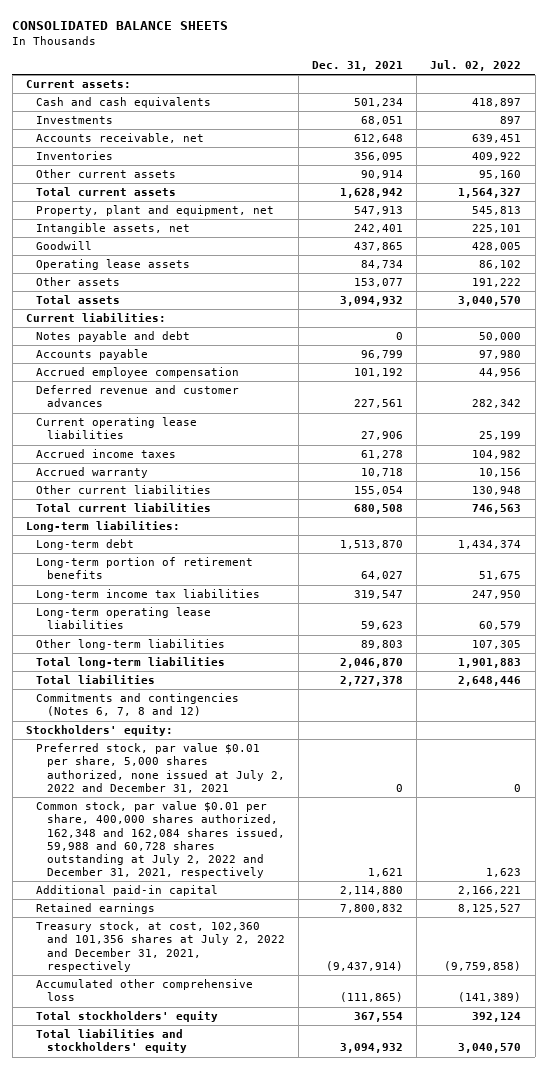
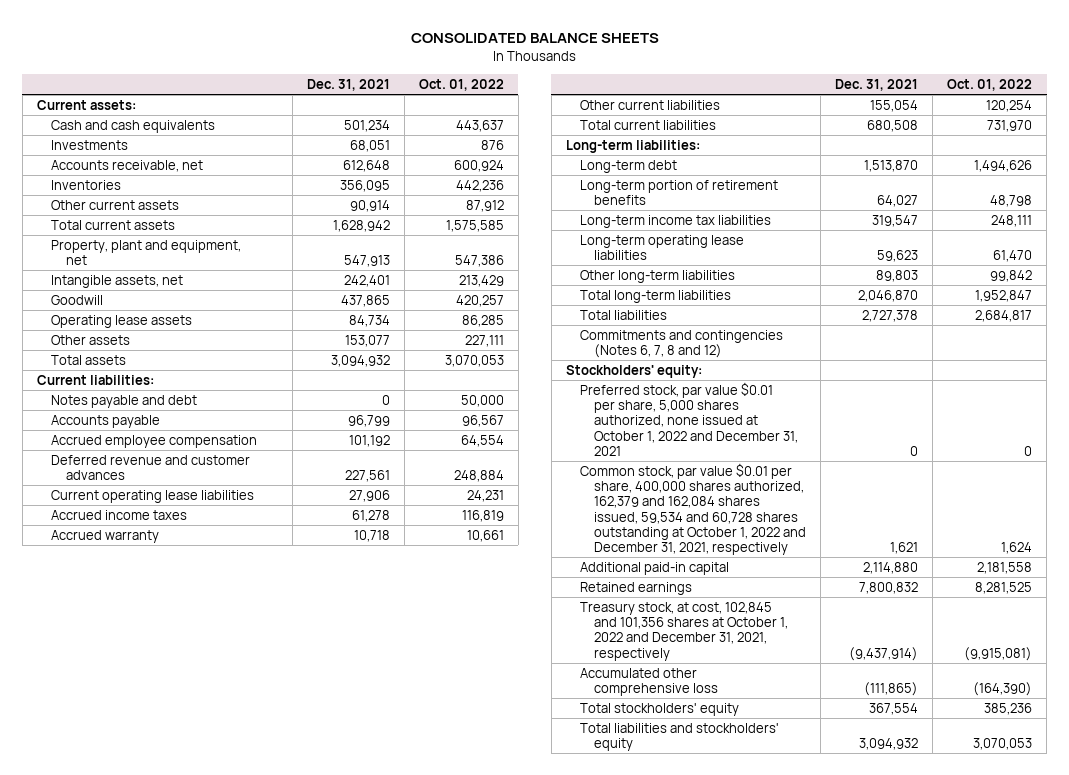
[430,60,522,72] Jul. 02, 2022 -> none
none -> [418,78,504,91] Oct. 01, 2022
[36,743,285,793] Preferred stock, par value $0.01 per share, 5,000 shares authorized, none issued at July 2, 2022 and December 31, 2021 -> [579,381,799,456] Preferred stock, par value $0.01 per share, 5,000 shares authorized, none issued at October 1, 2022 and December 31, 2021
[36,801,285,879] Common stock, par value $0.01 per share, 400,000 shares authorized, 162,348 and 162,084 shares issued, 59,988 and 60,728 shares outstanding at July 2, 2022 and December 31, 2021, respectively -> [579,462,807,556] Common stock, par value $0.01 per share, 400,000 shares authorized, 162,379 and 162,084 shares issued, 59,534 and 60,728 shares outstanding at October 1, 2022 and December 31, 2021, respectively
[36,921,285,972] Treasury stock, at cost, 102,360 and 101,356 shares at July 2, 2022 and December 31, 2021, respectively -> [579,601,789,661] Treasury stock, at cost, 102,845 and 101,356 shares at October 1, 2022 and December 31, 2021, respectively

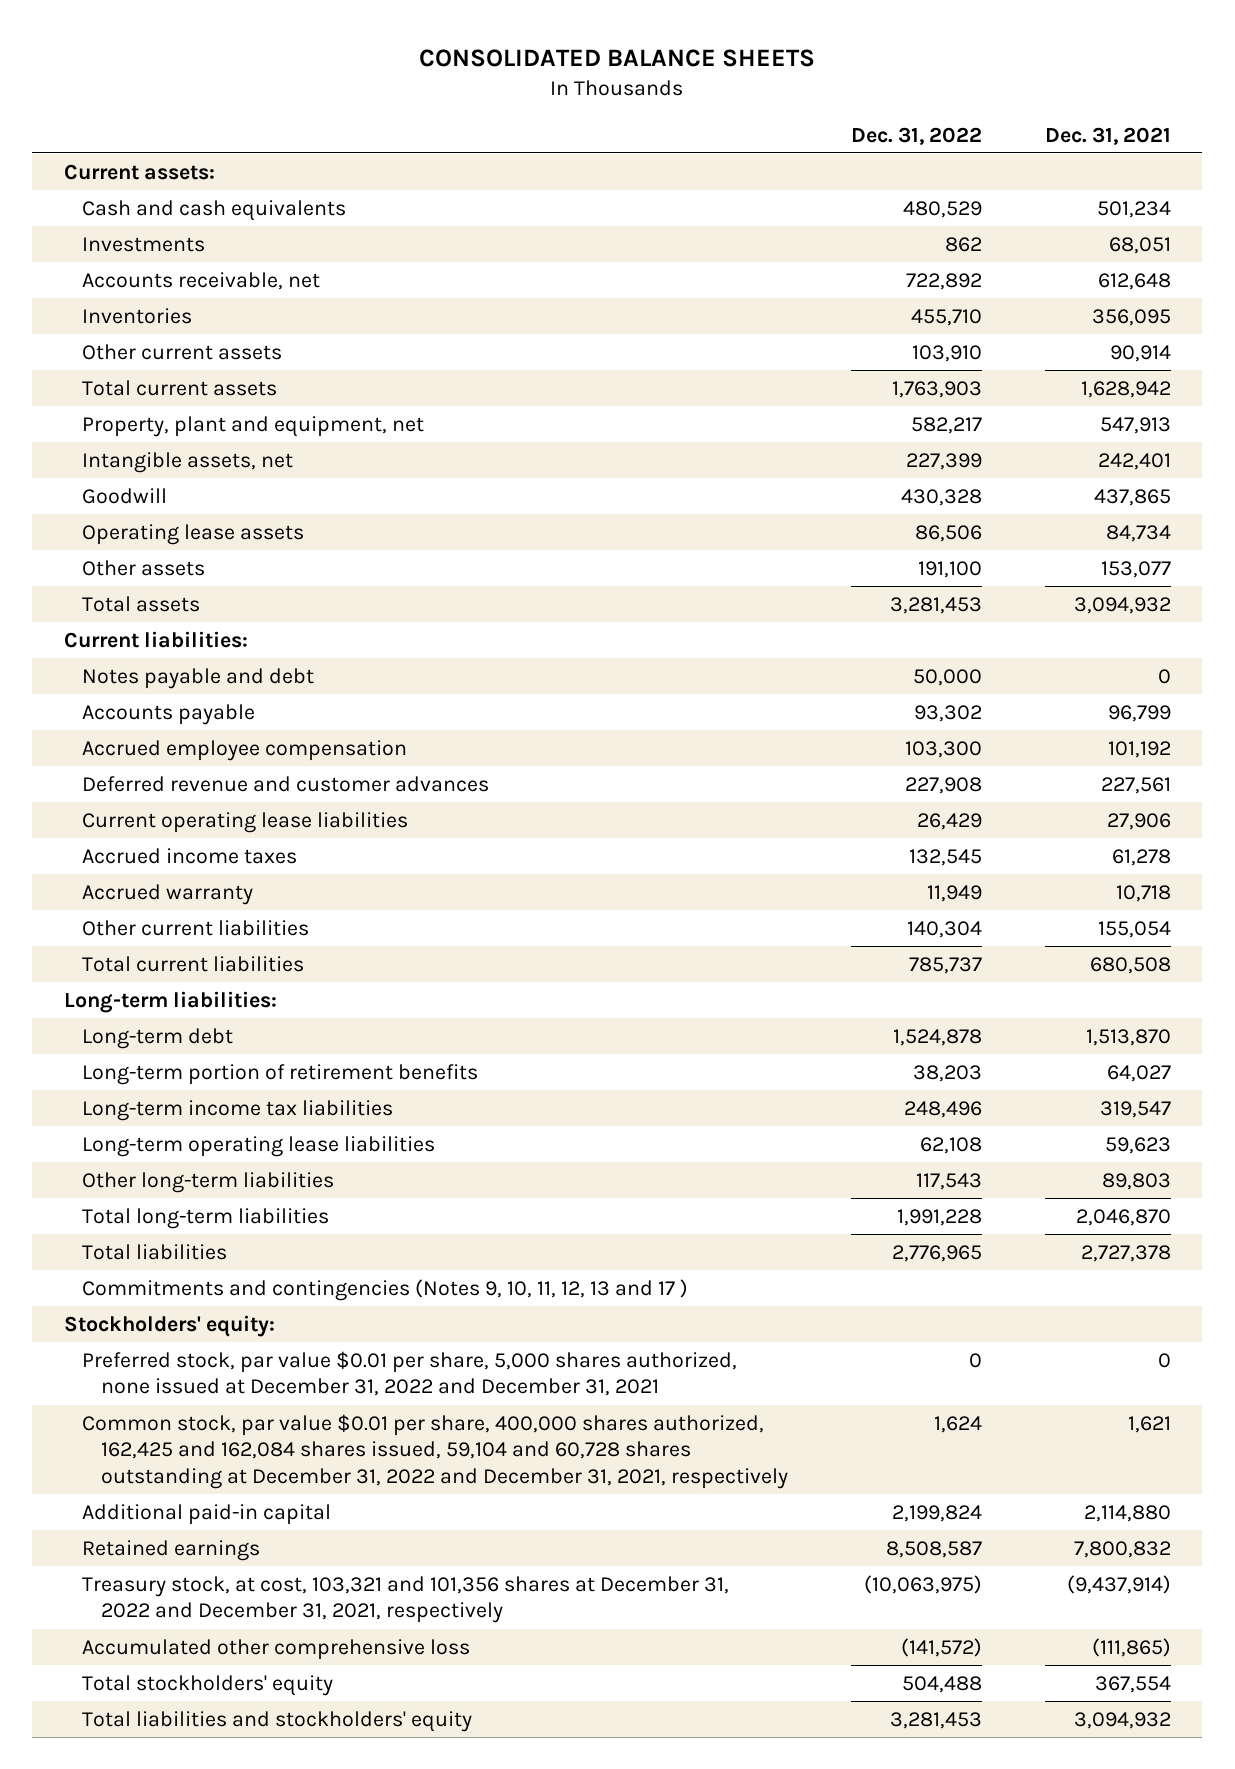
[418,78,504,91] Oct. 01, 2022 -> none
none -> [850,126,982,145] Dec. 31, 2022
[579,329,783,359] Commitments and contingencies (Notes 6, 7, 8 and 12) -> [82,1278,689,1301] Commitments and contingencies (Notes 9, 10, 11, 12, 13 and 17 )
[579,381,799,456] Preferred stock, par value $0.01 per share, 5,000 shares authorized, none issued at October 1, 2022 and December 31, 2021 -> [82,1350,738,1397] Preferred stock, par value $0.01 per share, 5,000 shares authorized, none issued at December 31, 2022 and December 31, 2021
[579,462,807,556] Common stock, par value $0.01 per share, 400,000 shares authorized, 162,379 and 162,084 shares issued, 59,534 and 60,728 shares outstanding at October 1, 2022 and December 31, 2021, respectively -> [82,1413,788,1489] Common stock, par value $0.01 per share, 400,000 shares authorized, 162,425 and 162,084 shares issued, 59,104 and 60,728 shares outstanding at December 31, 2022 and December 31, 2021, respectively
[579,601,789,661] Treasury stock, at cost, 102,845 and 101,356 shares at October 1, 2022 and December 31, 2021, respectively -> [82,1575,730,1624] Treasury stock, at cost, 103,321 and 101,356 shares at December 31, 2022 and December 31, 2021, respectively

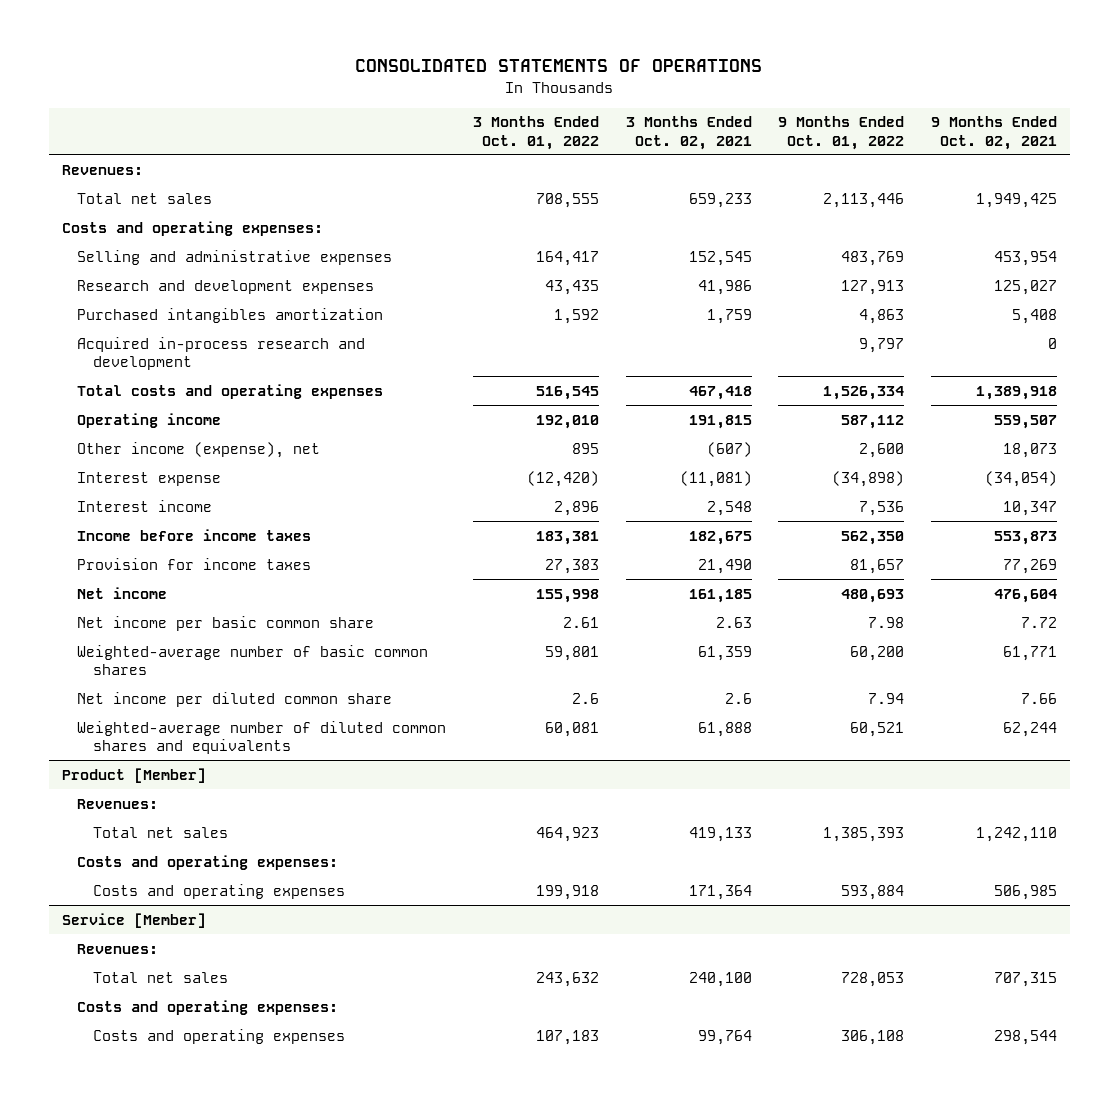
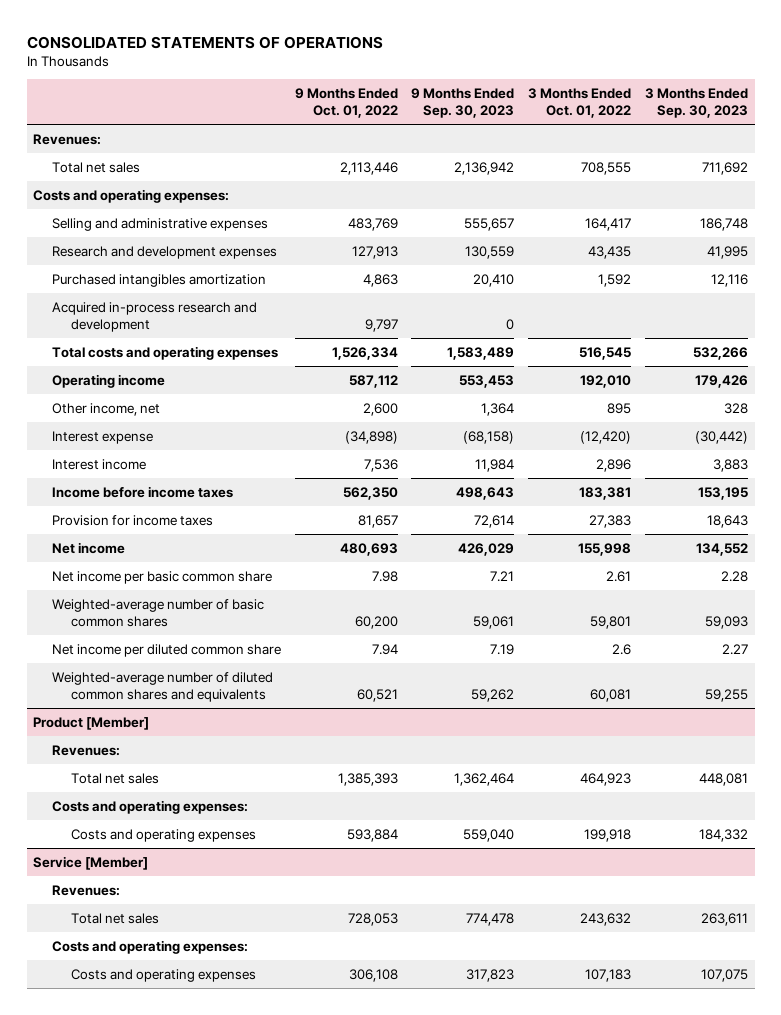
[625,116,752,150] 3 Months Ended Oct. 02, 2021 -> none
[930,116,1057,150] 9 Months Ended Oct. 02, 2021 -> none
none -> [411,87,515,119] 9 Months Ended Sep. 30, 2023
none -> [644,87,748,119] 3 Months Ended Sep. 30, 2023
[77,441,321,458] Other income (expense), net -> [51,402,160,416] Other income, net

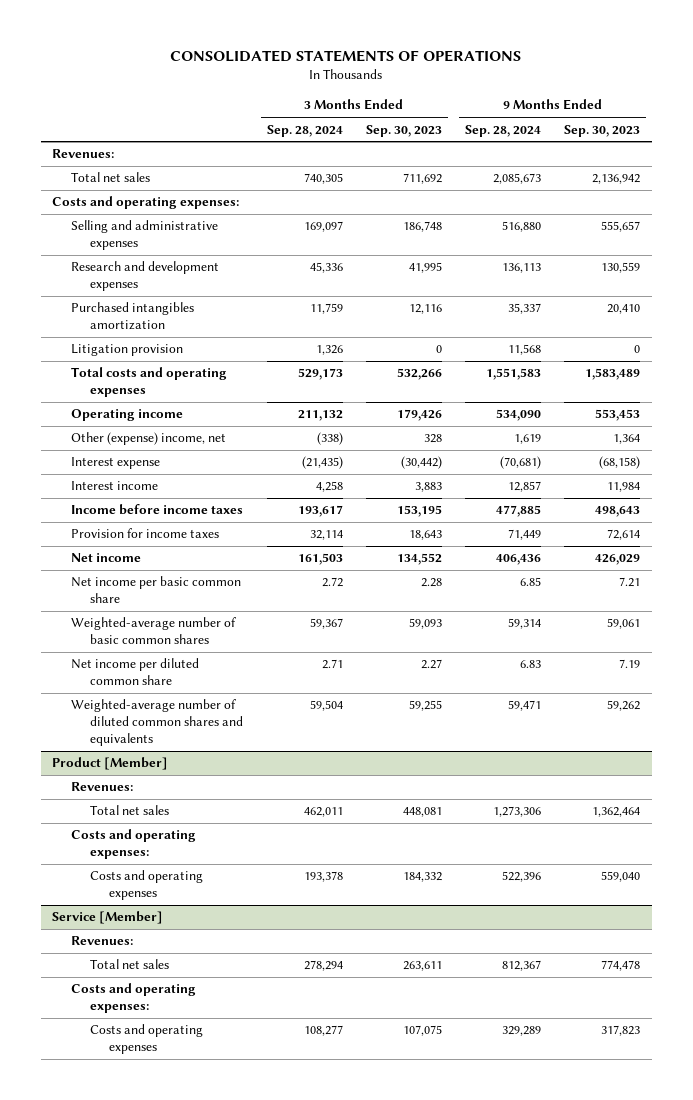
[294,87,398,119] 9 Months Ended Oct. 01, 2022 -> none
[528,87,632,119] 3 Months Ended Oct. 01, 2022 -> none
none -> [266,124,343,137] Sep. 28, 2024
none -> [465,124,542,137] Sep. 28, 2024
[51,301,257,332] Acquired in-process research and development -> none
none -> [71,344,184,357] Litigation provision
[51,402,160,416] Other income, net -> [71,432,227,446] Other (expense) income, net

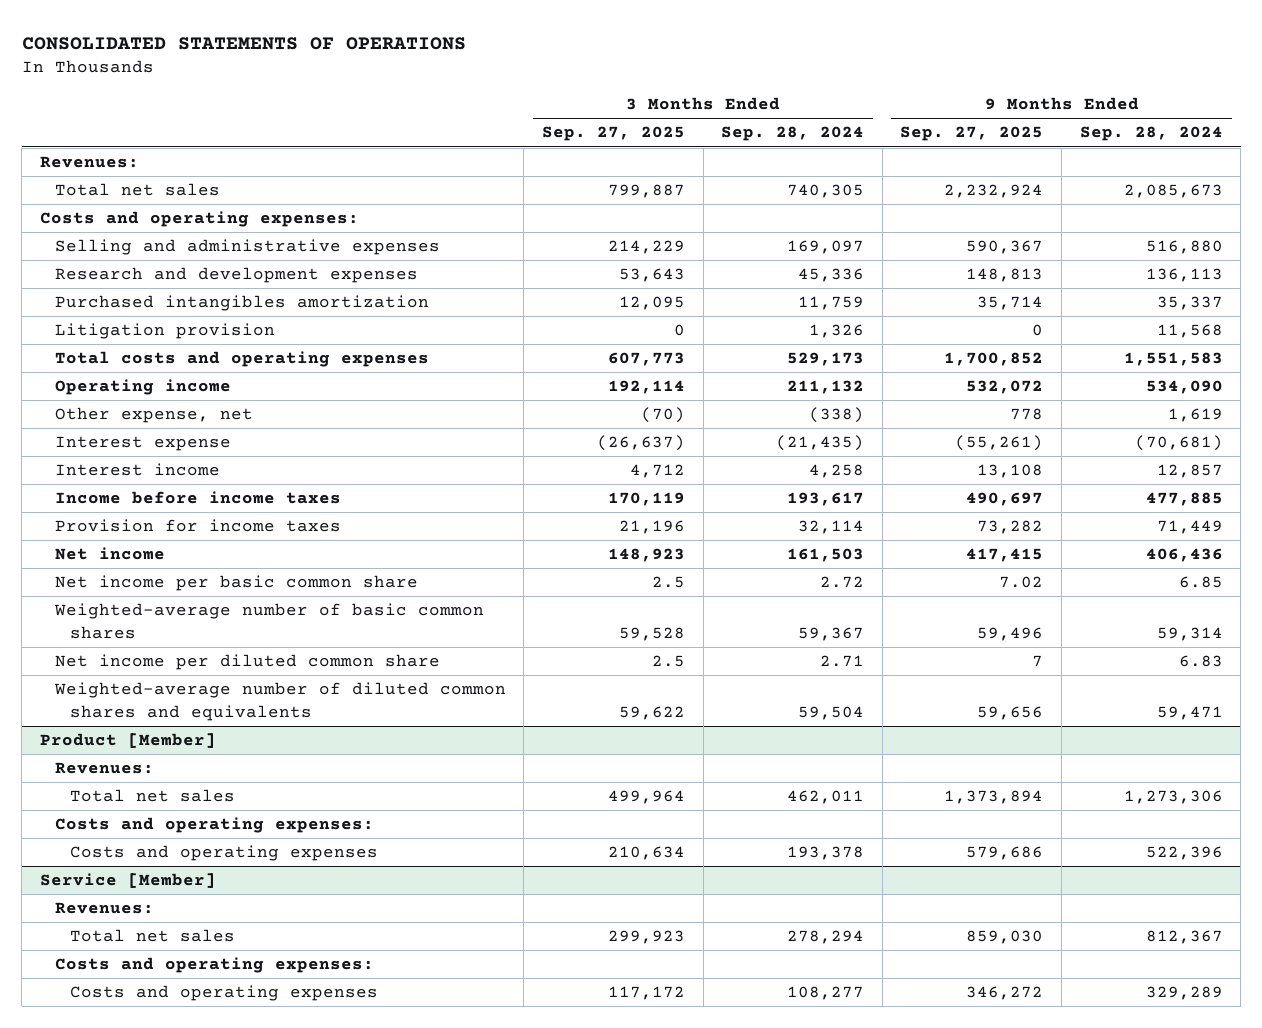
[365,124,442,137] Sep. 30, 2023 -> none
[564,124,641,137] Sep. 30, 2023 -> none
none -> [541,126,685,142] Sep. 27, 2025
none -> [900,126,1044,142] Sep. 27, 2025
[71,432,227,446] Other (expense) income, net -> [54,407,253,424] Other expense, net

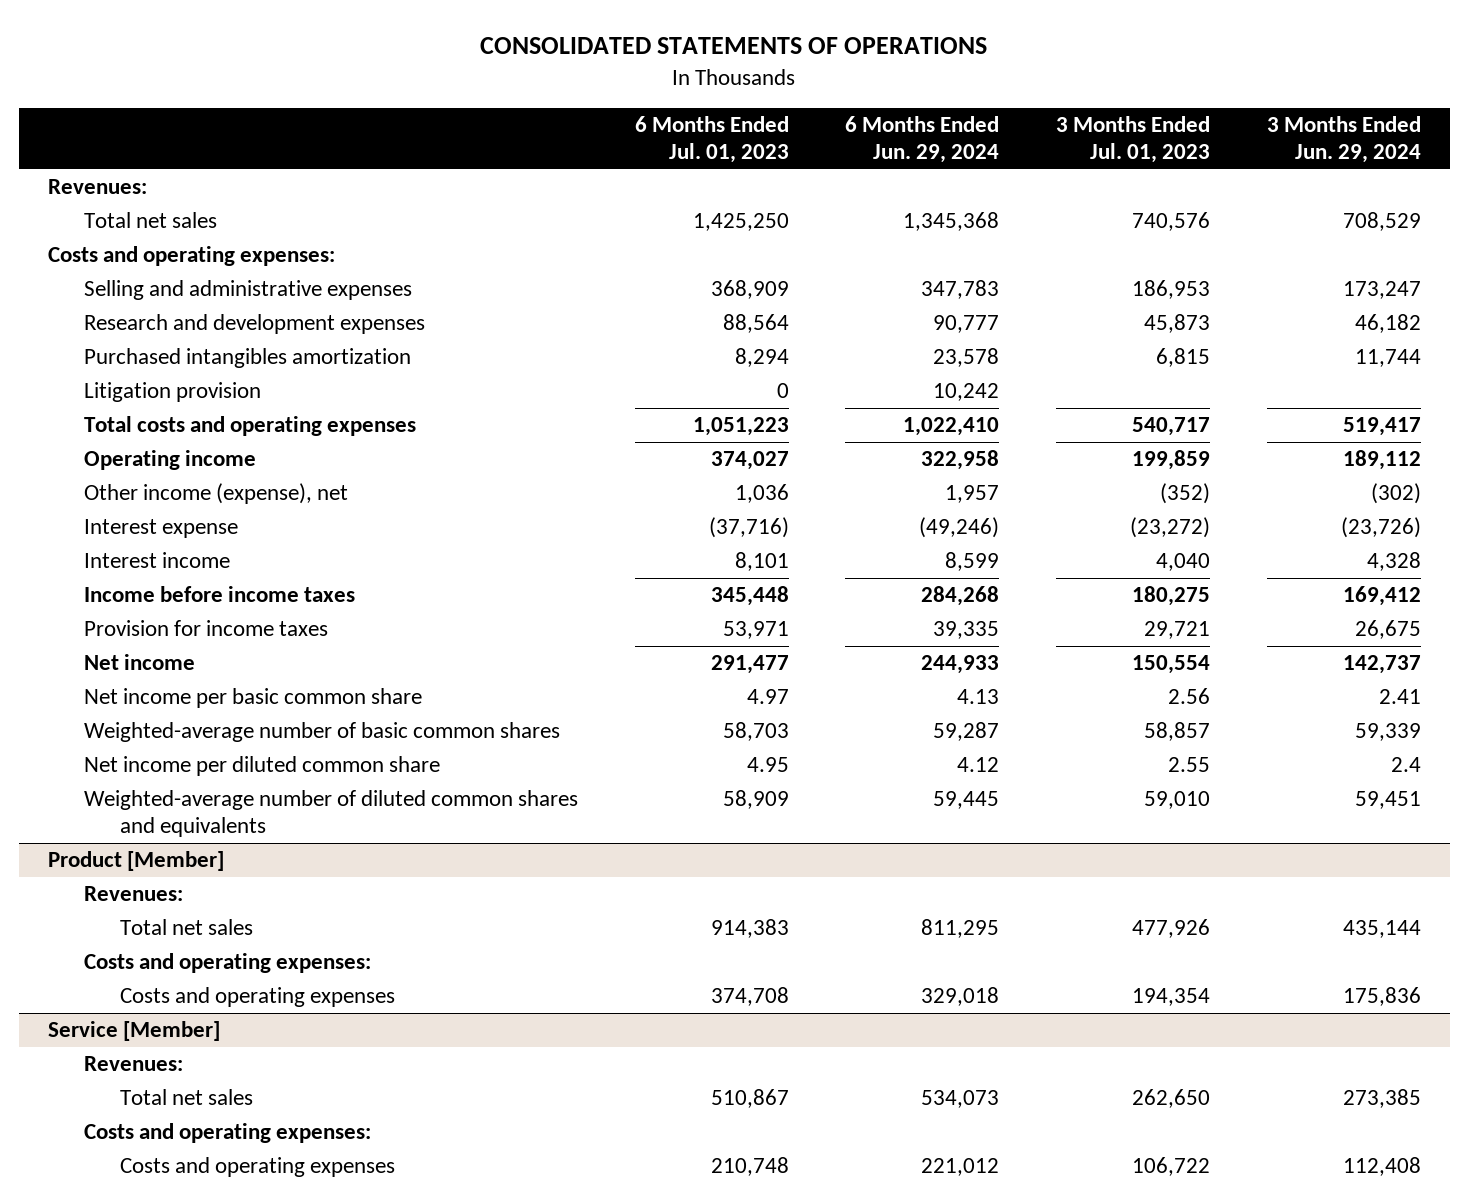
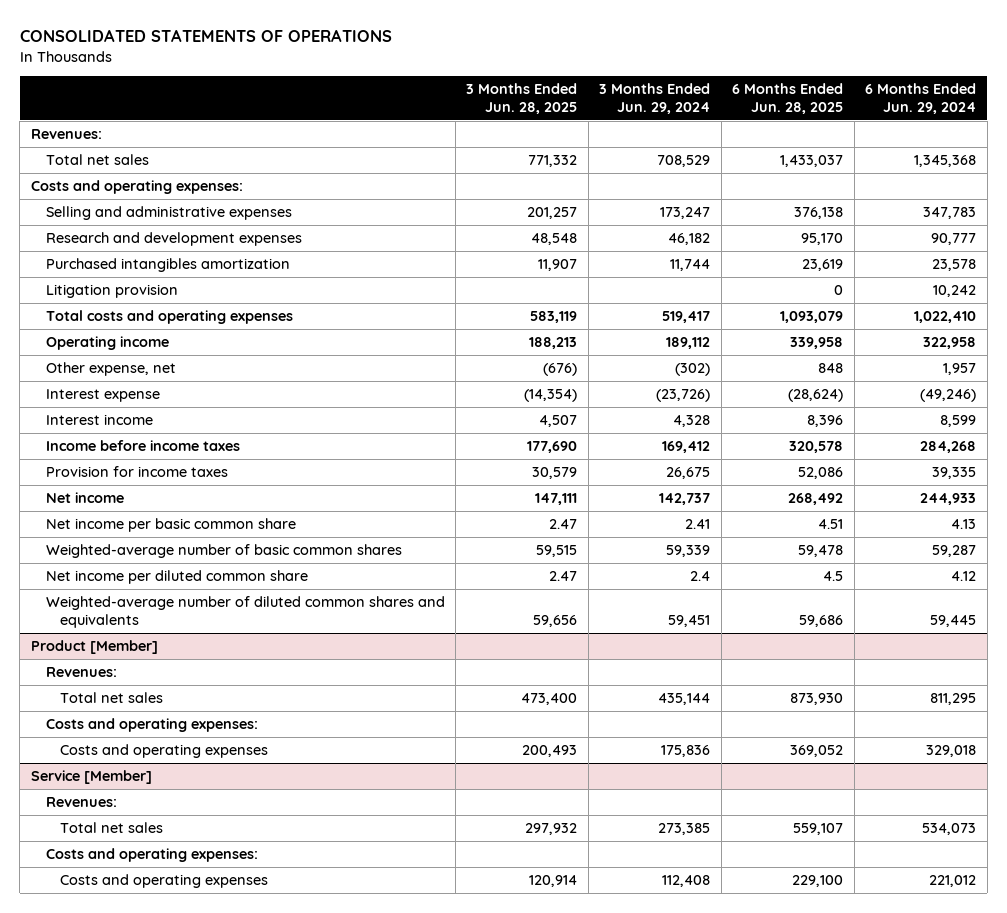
[634,116,789,163] 6 Months Ended Jul. 01, 2023 -> none
[1056,116,1211,163] 3 Months Ended Jul. 01, 2023 -> none
none -> [466,83,578,114] 3 Months Ended Jun. 28, 2025
none -> [732,83,844,114] 6 Months Ended Jun. 28, 2025
[83,483,348,505] Other income (expense), net -> [45,362,176,377] Other expense, net

